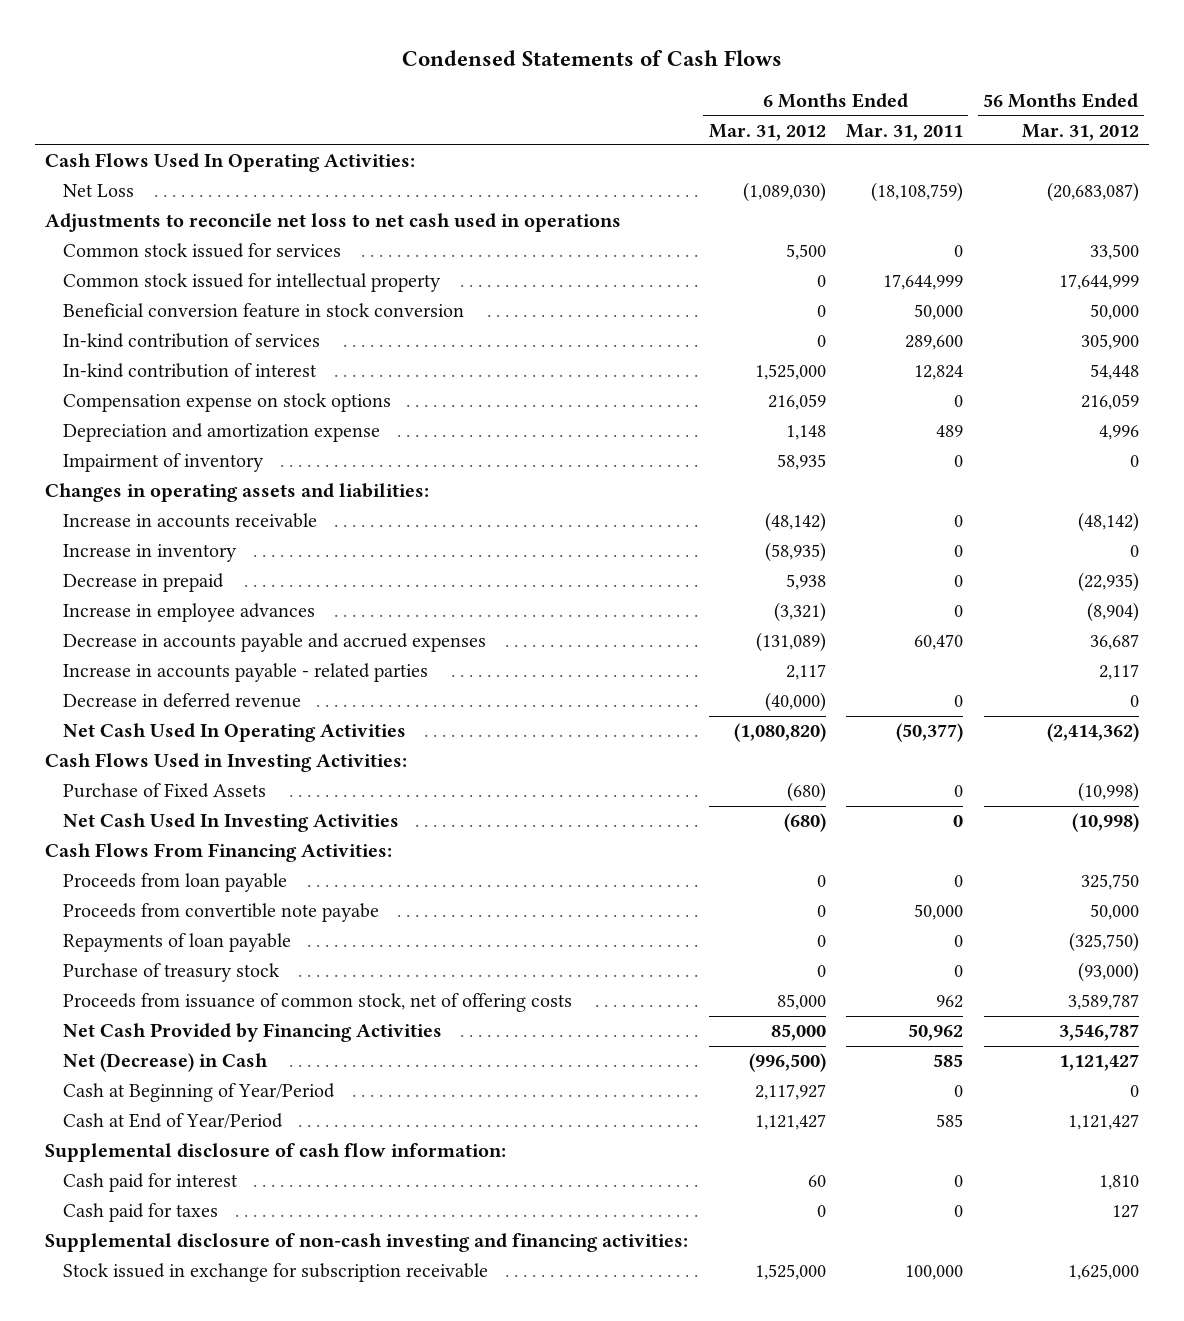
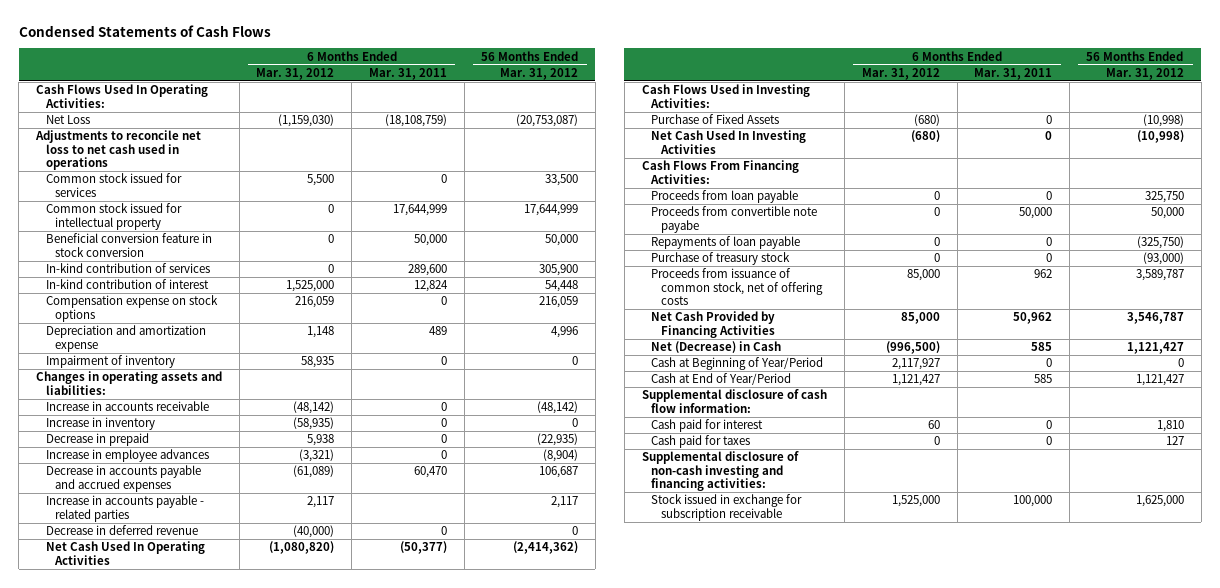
[742,182,826,203] (1,089,030) -> [278,114,335,128] (1,159,030)
[1046,182,1139,203] (20,683,087) -> [516,114,579,128] (20,753,087)
[755,632,826,653] (131,089) -> [293,465,335,479] (61,089)
[1089,634,1139,651] 36,687 -> [539,466,579,479] 106,687

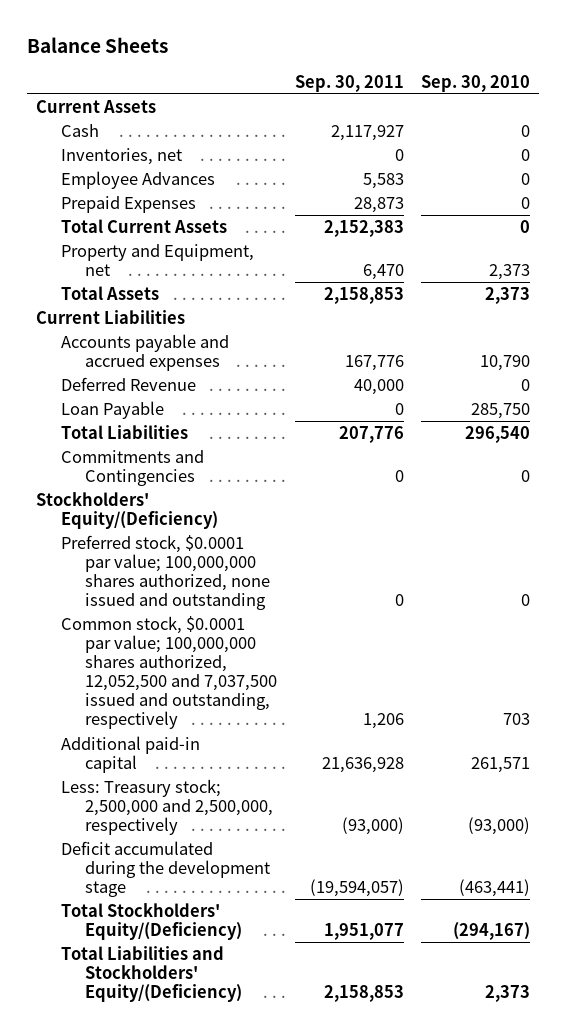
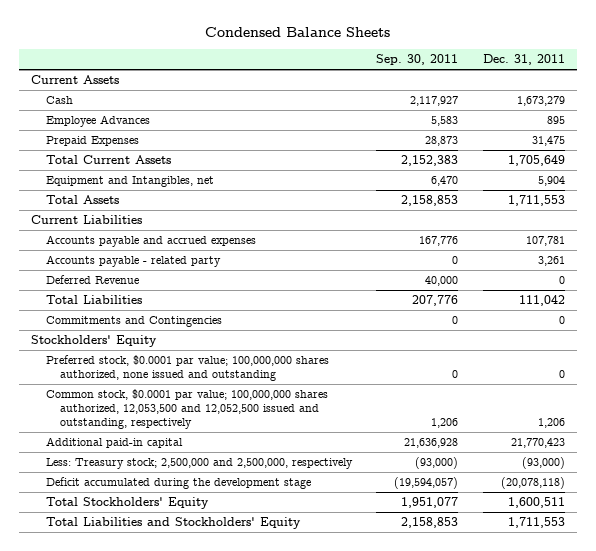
[27,37,169,54] Balance Sheets -> [204,27,390,38] Condensed Balance Sheets
[421,74,531,92] Sep. 30, 2010 -> none
none -> [482,54,565,66] Dec. 31, 2011
[60,148,182,166] Inventories, net -> none
[60,244,254,277] Property and Equipment, net -> [45,175,214,187] Equipment and Intangibles, net
none -> [45,254,221,267] Accounts payable - related party
[60,401,164,420] Loan Payable -> none
[36,492,218,530] Stockholders' Equity/(Deficiency) -> [31,334,158,347] Stockholders' Equity
[60,616,278,730] Common stock, $0.0001 par value; 100,000,000 shares authorized, 12,052,500 and 7,037,500 issued and outstanding, respectively -> [45,388,328,429] Common stock, $0.0001 par value; 100,000,000 shares authorized, 12,053,500 and 12,052,500 issued and outstanding, respectively
[60,903,243,941] Total Stockholders' Equity/(Deficiency) -> [45,496,209,509] Total Stockholders' Equity
[60,946,243,1003] Total Liabilities and Stockholders' Equity/(Deficiency) -> [45,516,301,529] Total Liabilities and Stockholders' Equity

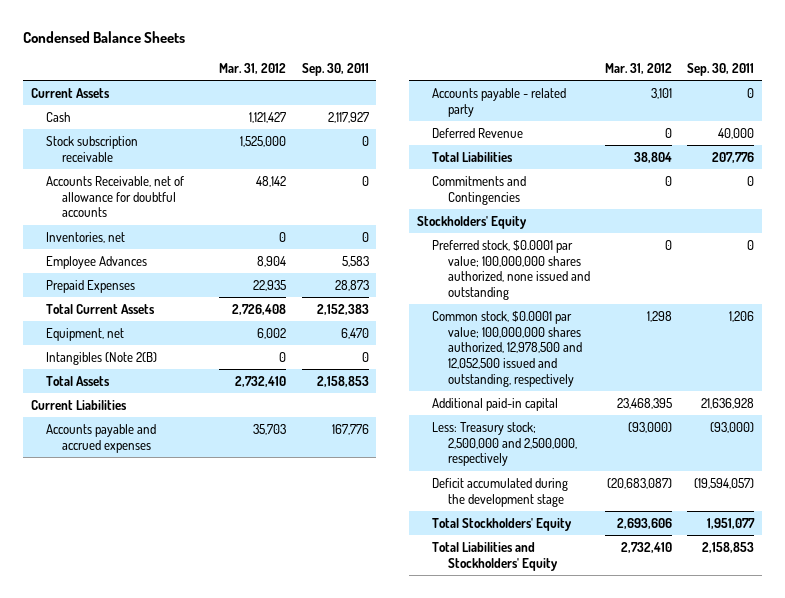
[482,54,565,66] Dec. 31, 2011 -> none
none -> [219,63,287,75] Mar. 31, 2012
none -> [46,135,139,162] Stock subscription receivable
none -> [46,175,185,218] Accounts Receivable, net of allowance for doubtful accounts
none -> [46,231,126,243] Inventories, net
[45,175,214,187] Equipment and Intangibles, net -> [46,327,125,341] Equipment, net
none -> [46,351,158,365] Intangibles (Note 2(B)
[45,388,328,429] Common stock, $0.0001 par value; 100,000,000 shares authorized, 12,053,500 and 12,052,500 issued and outstanding, respectively -> [432,310,583,388] Common stock, $0.0001 par value; 100,000,000 shares authorized, 12,978,500 and 12,052,500 issued and outstanding, respectively

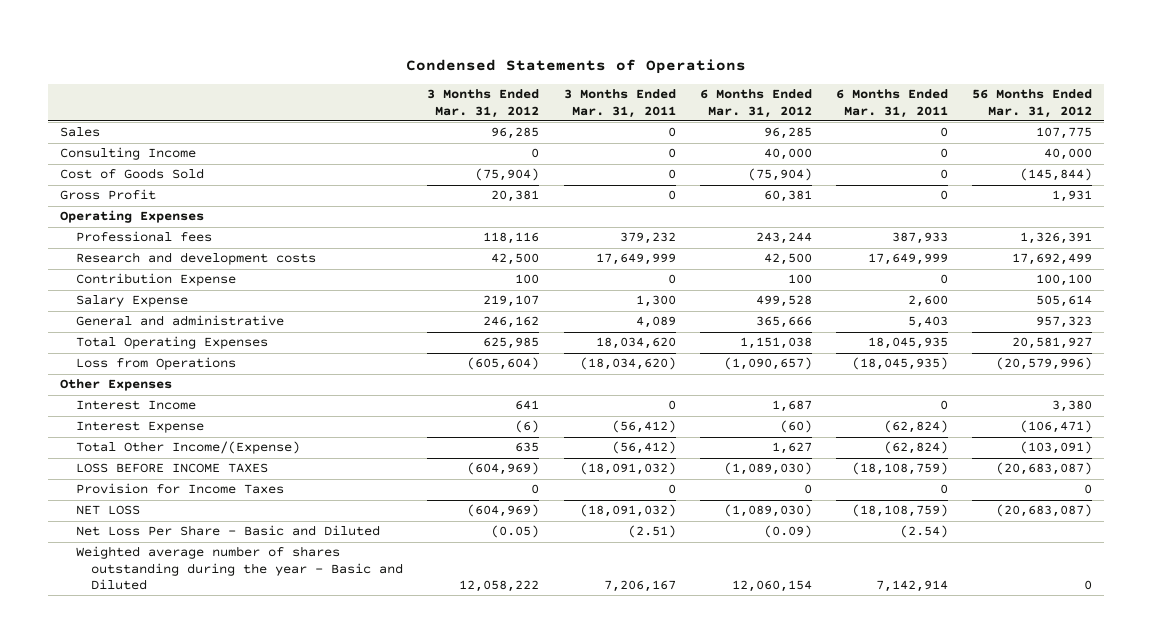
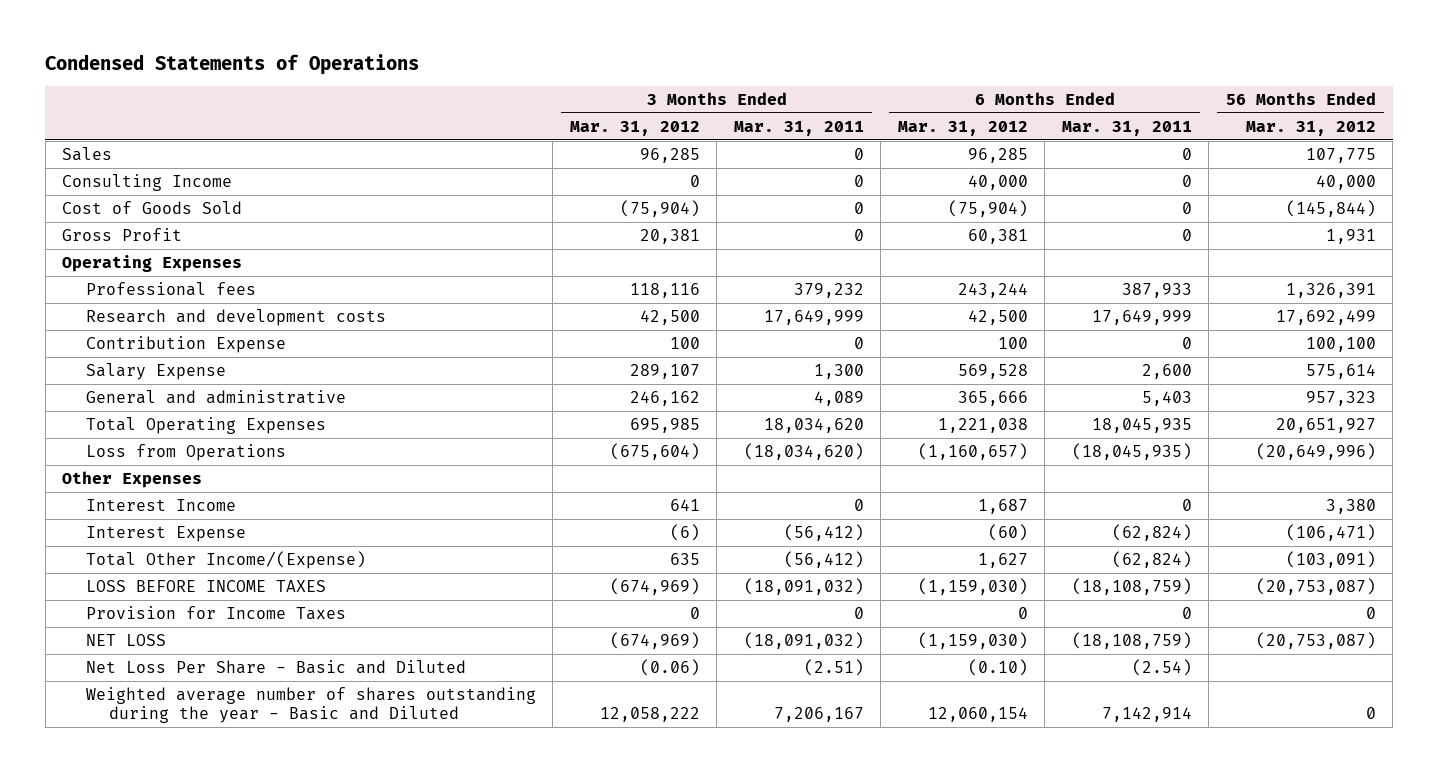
[483,295,540,308] 219,107 -> [629,364,700,380] 289,107
[755,295,812,308] 499,528 -> [957,364,1028,380] 569,528
[1036,295,1093,308] 505,614 -> [1305,364,1376,380] 575,614
[483,337,540,350] 625,985 -> [629,418,700,434] 695,985
[739,337,812,350] 1,151,038 -> [937,418,1028,434] 1,221,038
[1012,337,1093,350] 20,581,927 -> [1275,418,1376,434] 20,651,927
[467,357,540,371] (605,604) -> [609,443,700,461] (675,604)
[723,357,812,371] (1,090,657) -> [917,443,1028,461] (1,160,657)
[996,357,1093,371] (20,579,996) -> [1255,443,1376,461] (20,649,996)
[467,462,540,476] (604,969) -> [609,578,700,596] (674,969)
[723,462,812,476] (1,089,030) -> [917,578,1028,596] (1,159,030)
[996,462,1093,476] (20,683,087) -> [1255,578,1376,596] (20,753,087)
[467,504,540,518] (604,969) -> [609,632,700,650] (674,969)
[723,504,812,518] (1,089,030) -> [917,632,1028,650] (1,159,030)
[996,504,1093,518] (20,683,087) -> [1255,632,1376,650] (20,753,087)
[491,525,540,539] (0.05) -> [639,659,700,677] (0.06)
[763,525,812,539] (0.09) -> [967,659,1028,677] (0.10)

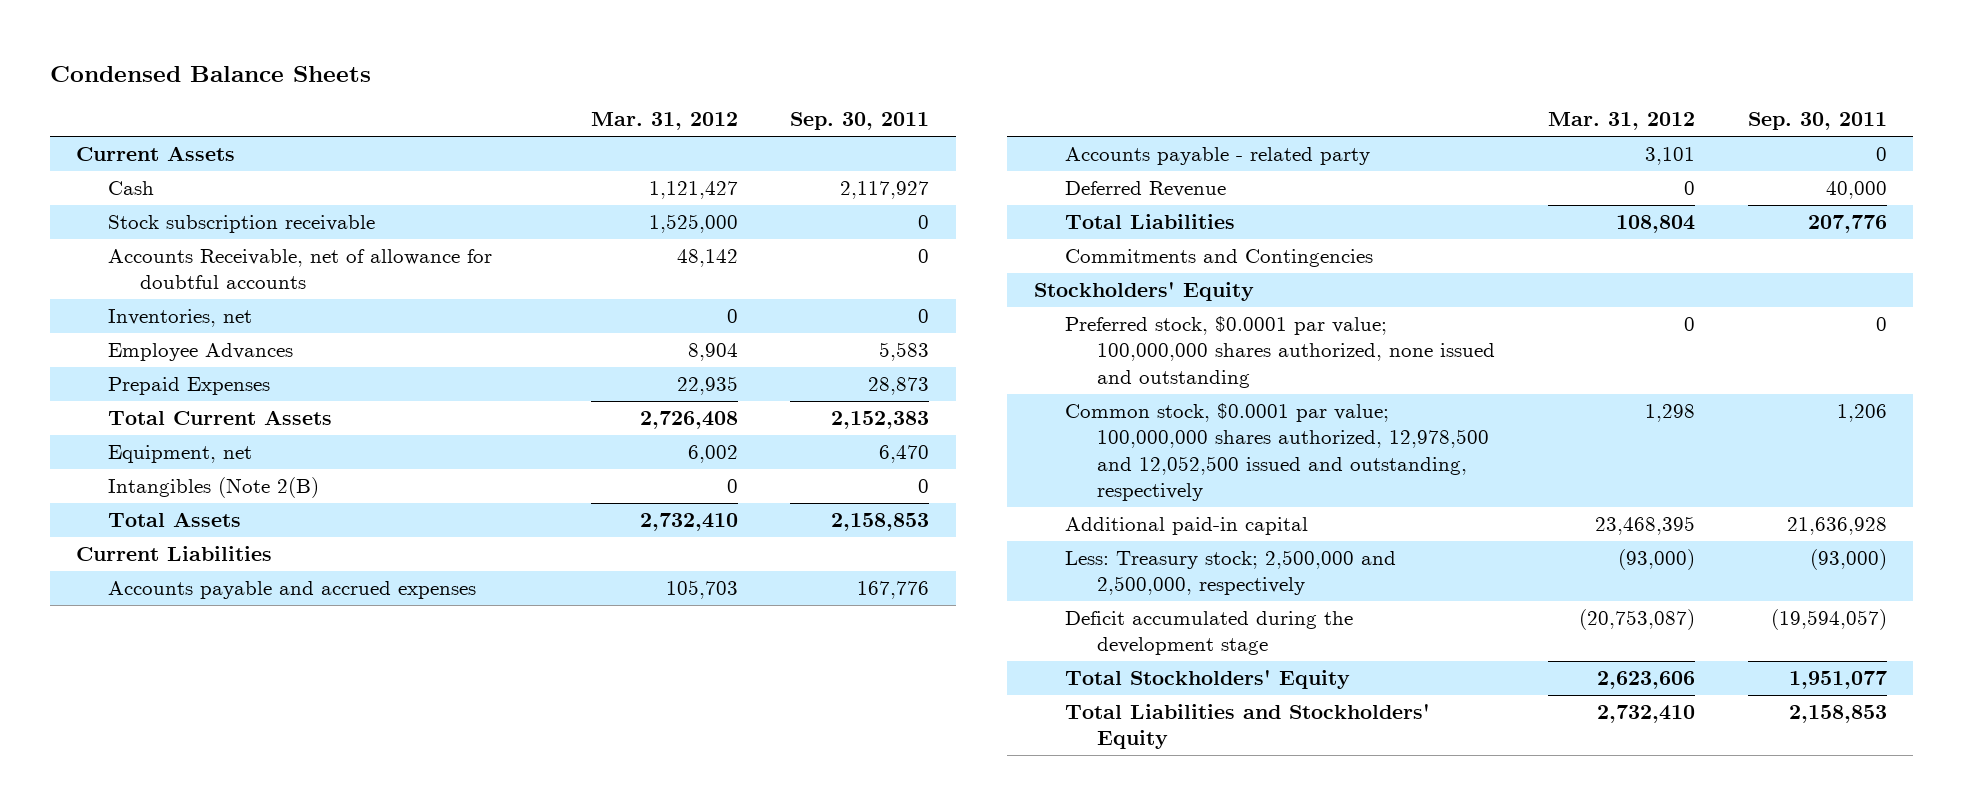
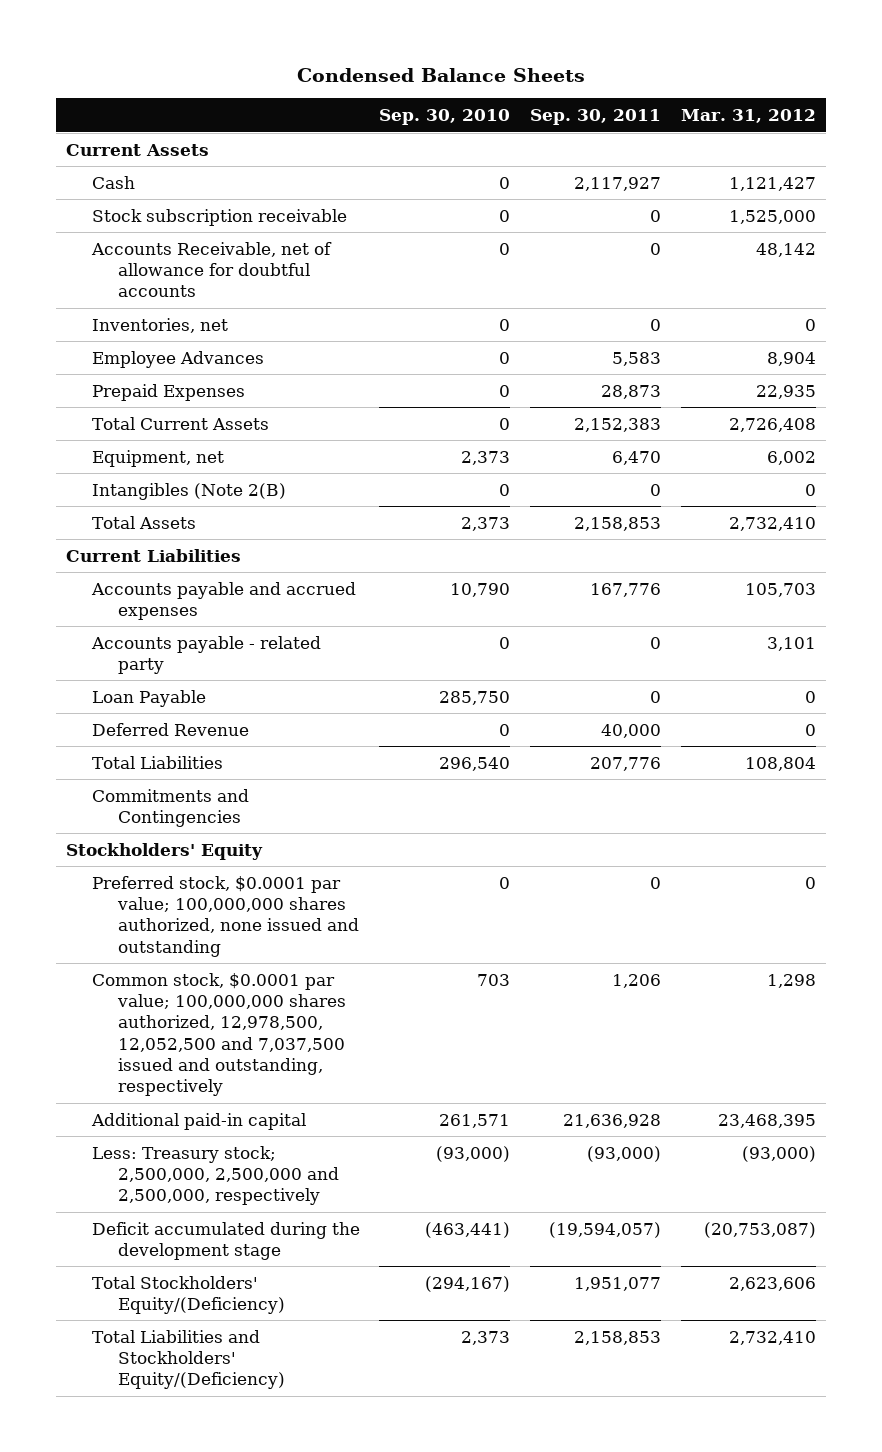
none -> [379,109,511,126] Sep. 30, 2010
none -> [91,689,206,707] Loan Payable
[1065,403,1489,501] Common stock, $0.0001 par value; 100,000,000 shares authorized, 12,978,500 and 12,052,500 issued and outstanding, respectively -> [91,972,346,1097] Common stock, $0.0001 par value; 100,000,000 shares authorized, 12,978,500, 12,052,500 and 7,037,500 issued and outstanding, respectively
[1065,550,1397,596] Less: Treasury stock; 2,500,000 and 2,500,000, respectively -> [91,1145,339,1206] Less: Treasury stock; 2,500,000, 2,500,000 and 2,500,000, respectively
[1065,670,1351,690] Total Stockholders' Equity -> [91,1275,285,1314] Total Stockholders' Equity/(Deficiency)
[1065,704,1431,750] Total Liabilities and Stockholders' Equity -> [91,1329,285,1390] Total Liabilities and Stockholders' Equity/(Deficiency)

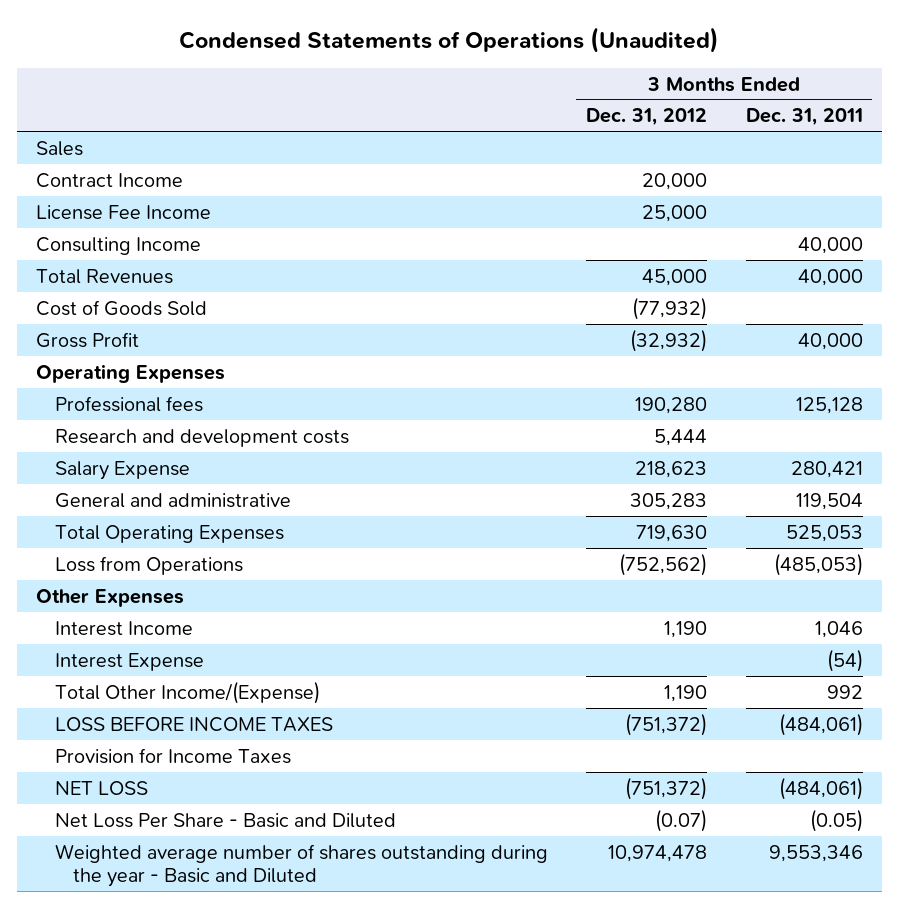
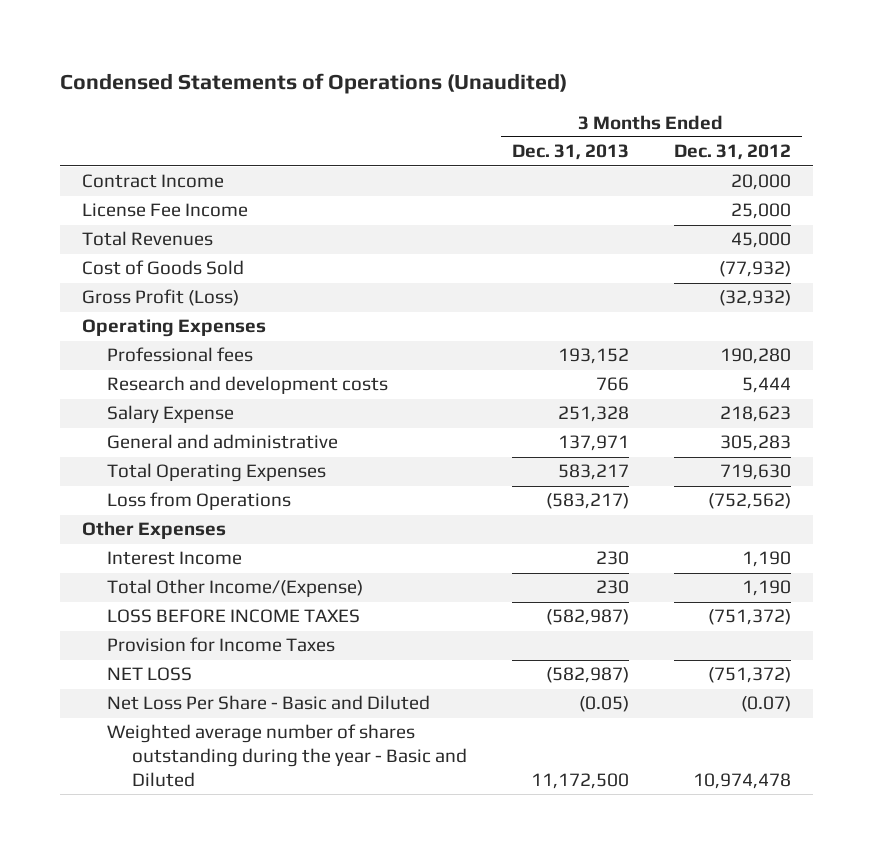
[745,108,863,127] Dec. 31, 2011 -> none
none -> [511,144,629,161] Dec. 31, 2013
[36,140,84,156] Sales -> none
[36,236,202,255] Consulting Income -> none
[36,331,140,348] Gross Profit -> [82,289,240,307] Gross Profit (Loss)
[54,652,204,671] Interest Expense -> none

